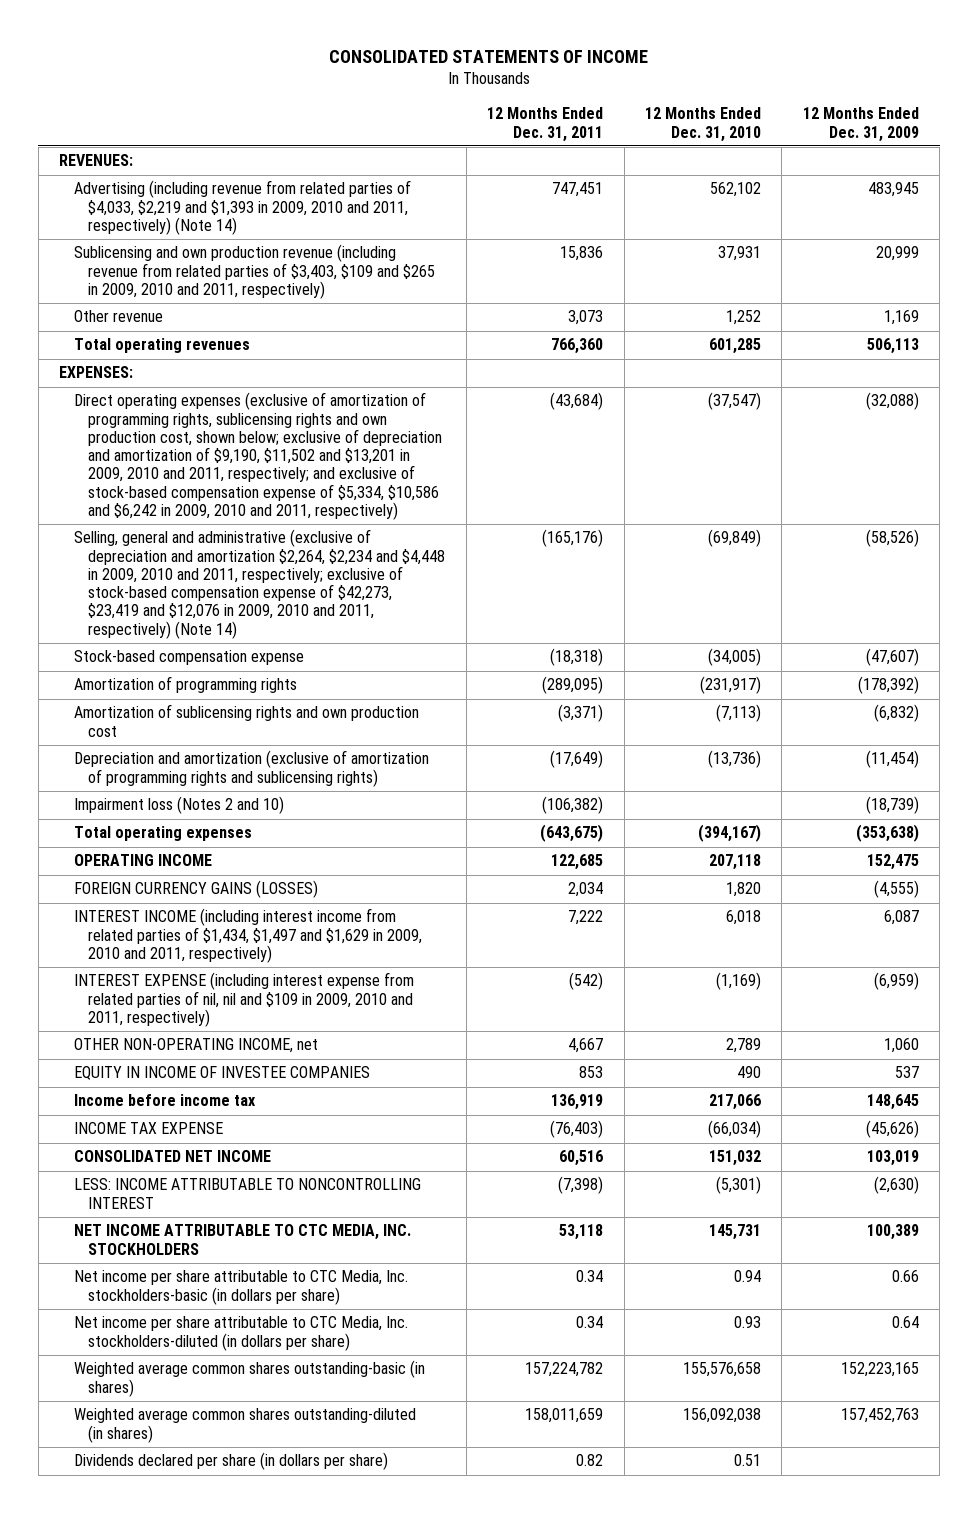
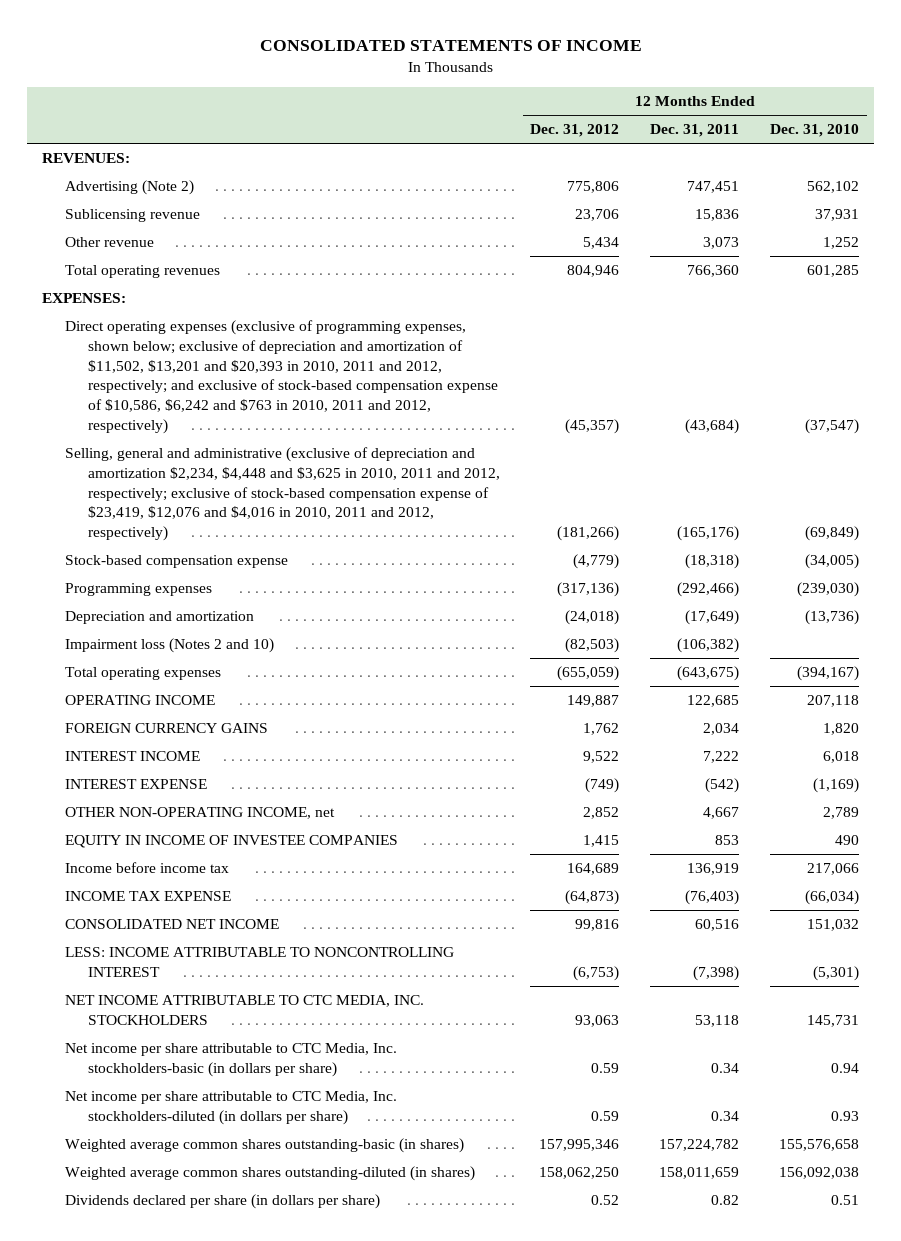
[802,107,919,142] 12 Months Ended Dec. 31, 2009 -> none
none -> [530,124,620,138] Dec. 31, 2012
[73,180,411,235] Advertising (including revenue from related parties of $4,033, $2,219 and $1,393 in 2009, 2010 and 2011, respectively) (Note 14) -> [65,180,195,196] Advertising (Note 2)
[73,244,436,299] Sublicensing and own production revenue (including revenue from related parties of $3,403, $109 and $265 in 2009, 2010 and 2011, respectively) -> [65,209,201,223] Sublicensing revenue
[73,392,443,520] Direct operating expenses (exclusive of amortization of programming rights, sublicensing rights and own production cost, shown below; exclusive of depreciation and amortization of $9,190, $11,502 and $13,201 in 2009, 2010 and 2011, respectively; and exclusive of stock-based compensation expense of $5,334, $10,586 and $6,242 in 2009, 2010 and 2011, respectively) -> [65,320,498,434] Direct operating expenses (exclusive of programming expenses, shown below; exclusive of depreciation and amortization of $11,502, $13,201 and $20,393 in 2010, 2011 and 2012, respectively; and exclusive of stock-based compensation expense of $10,586, $6,242 and $763 in 2010, 2011 and 2012, respectively)
[73,529,446,639] Selling, general and administrative (exclusive of depreciation and amortization $2,264, $2,234 and $4,448 in 2009, 2010 and 2011, respectively; exclusive of stock-based compensation expense of $42,273, $23,419 and $12,076 in 2009, 2010 and 2011, respectively) (Note 14) -> [65,447,500,542] Selling, general and administrative (exclusive of depreciation and amortization $2,234, $4,448 and $3,625 in 2010, 2011 and 2012, respectively; exclusive of stock-based compensation expense of $23,419, $12,076 and $4,016 in 2010, 2011 and 2012, respectively)
[73,676,297,694] Amortization of programming rights -> none
[73,704,419,737] Amortization of sublicensing rights and own production cost -> none
none -> [65,583,213,597] Programming expenses
[73,750,429,787] Depreciation and amortization (exclusive of amortization of programming rights and sublicensing rights) -> [65,611,255,625] Depreciation and amortization
[73,880,318,899] FOREIGN CURRENCY GAINS (LOSSES) -> [65,723,269,734] FOREIGN CURRENCY GAINS
[73,908,423,963] INTEREST INCOME (including interest income from related parties of $1,434, $1,497 and $1,629 in 2009, 2010 and 2011, respectively) -> [65,751,201,762] INTEREST INCOME
[73,972,414,1027] INTEREST EXPENSE (including interest expense from related parties of nil, nil and $109 in 2009, 2010 and 2011, respectively) -> [65,779,208,790] INTEREST EXPENSE

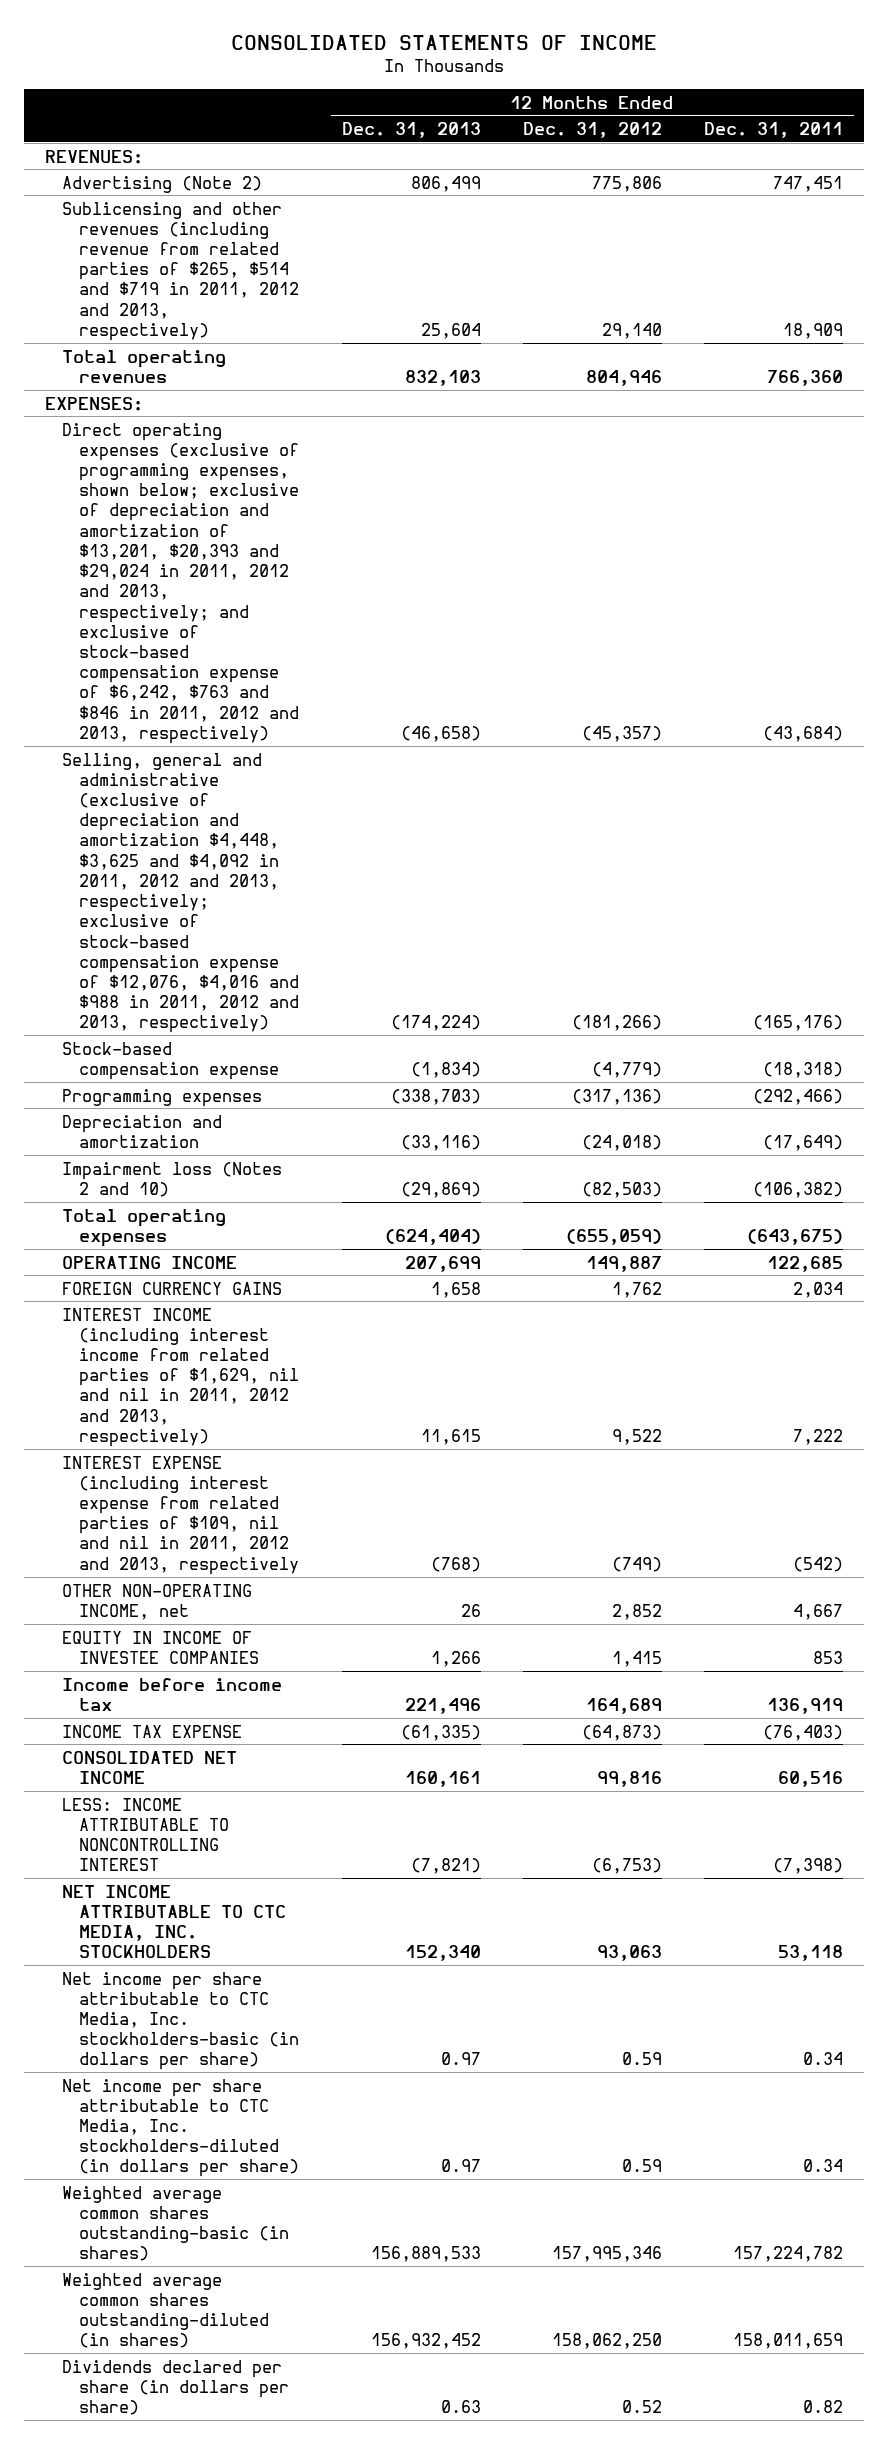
[769,124,859,138] Dec. 31, 2010 -> none
none -> [341,121,481,138] Dec. 31, 2013
[65,209,201,223] Sublicensing revenue -> none
[65,237,155,248] Other revenue -> none
none -> [62,201,300,341] Sublicensing and other revenues (including revenue from related parties of $265, $514 and $719 in 2011, 2012 and 2013, respectively)
[65,320,498,434] Direct operating expenses (exclusive of programming expenses, shown below; exclusive of depreciation and amortization of $11,502, $13,201 and $20,393 in 2010, 2011 and 2012, respectively; and exclusive of stock-based compensation expense of $10,586, $6,242 and $763 in 2010, 2011 and 2012, respectively) -> [62,422,300,744] Direct operating expenses (exclusive of programming expenses, shown below; exclusive of depreciation and amortization of $13,201, $20,393 and $29,024 in 2011, 2012 and 2013, respectively; and exclusive of stock-based compensation expense of $6,242, $763 and $846 in 2011, 2012 and 2013, respectively)
[65,447,500,542] Selling, general and administrative (exclusive of depreciation and amortization $2,234, $4,448 and $3,625 in 2010, 2011 and 2012, respectively; exclusive of stock-based compensation expense of $23,419, $12,076 and $4,016 in 2010, 2011 and 2012, respectively) -> [62,752,300,1034] Selling, general and administrative (exclusive of depreciation and amortization $4,448, $3,625 and $4,092 in 2011, 2012 and 2013, respectively; exclusive of stock-based compensation expense of $12,076, $4,016 and $988 in 2011, 2012 and 2013, respectively)
[65,751,201,762] INTEREST INCOME -> [62,1307,300,1447] INTEREST INCOME (including interest income from related parties of $1,629, nil and nil in 2011, 2012 and 2013, respectively)
[65,779,208,790] INTEREST EXPENSE -> [62,1455,300,1575] INTEREST EXPENSE (including interest expense from related parties of $109, nil and nil in 2011, 2012 and 2013, respectively

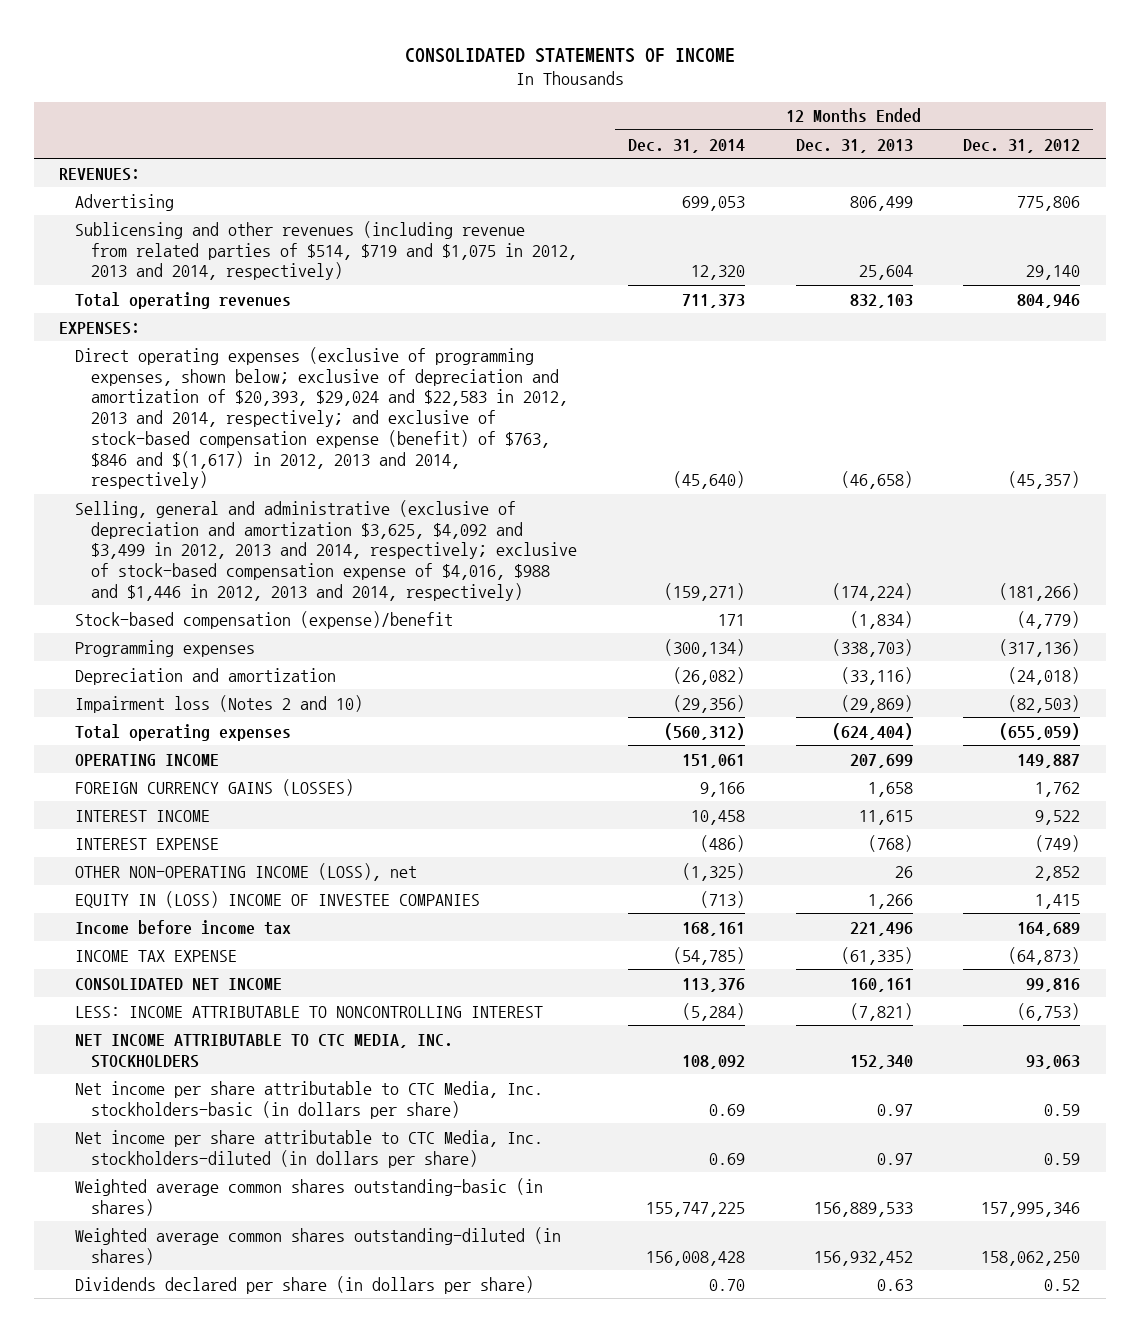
[703,121,843,138] Dec. 31, 2011 -> none
none -> [627,138,745,153] Dec. 31, 2014
[62,175,263,193] Advertising (Note 2) -> [74,193,174,211] Advertising
[62,201,300,341] Sublicensing and other revenues (including revenue from related parties of $265, $514 and $719 in 2011, 2012 and 2013, respectively) -> [74,220,577,281] Sublicensing and other revenues (including revenue from related parties of $514, $719 and $1,075 in 2012, 2013 and 2014, respectively)
[62,422,300,744] Direct operating expenses (exclusive of programming expenses, shown below; exclusive of depreciation and amortization of $13,201, $20,393 and $29,024 in 2011, 2012 and 2013, respectively; and exclusive of stock-based compensation expense of $6,242, $763 and $846 in 2011, 2012 and 2013, respectively) -> [74,346,568,490] Direct operating expenses (exclusive of programming expenses, shown below; exclusive of depreciation and amortization of $20,393, $29,024 and $22,583 in 2012, 2013 and 2014, respectively; and exclusive of stock-based compensation expense (benefit) of $763, $846 and $(1,617) in 2012, 2013 and 2014, respectively)
[62,752,300,1034] Selling, general and administrative (exclusive of depreciation and amortization $4,448, $3,625 and $4,092 in 2011, 2012 and 2013, respectively; exclusive of stock-based compensation expense of $12,076, $4,016 and $988 in 2011, 2012 and 2013, respectively) -> [74,499,577,601] Selling, general and administrative (exclusive of depreciation and amortization $3,625, $4,092 and $3,499 in 2012, 2013 and 2014, respectively; exclusive of stock-based compensation expense of $4,016, $988 and $1,446 in 2012, 2013 and 2014, respectively)
[62,1041,280,1080] Stock-based compensation expense -> [74,610,453,629] Stock-based compensation (expense)/benefit
[62,1281,283,1295] FOREIGN CURRENCY GAINS -> [74,778,354,796] FOREIGN CURRENCY GAINS (LOSSES)
[62,1307,300,1447] INTEREST INCOME (including interest income from related parties of $1,629, nil and nil in 2011, 2012 and 2013, respectively) -> [74,809,210,822] INTEREST INCOME
[62,1455,300,1575] INTEREST EXPENSE (including interest expense from related parties of $109, nil and nil in 2011, 2012 and 2013, respectively -> [74,837,219,850] INTEREST EXPENSE
[62,1583,253,1620] OTHER NON-OPERATING INCOME, net -> [74,862,417,881] OTHER NON-OPERATING INCOME (LOSS), net
[62,1630,260,1664] EQUITY IN INCOME OF INVESTEE COMPANIES -> [74,890,480,908] EQUITY IN (LOSS) INCOME OF INVESTEE COMPANIES

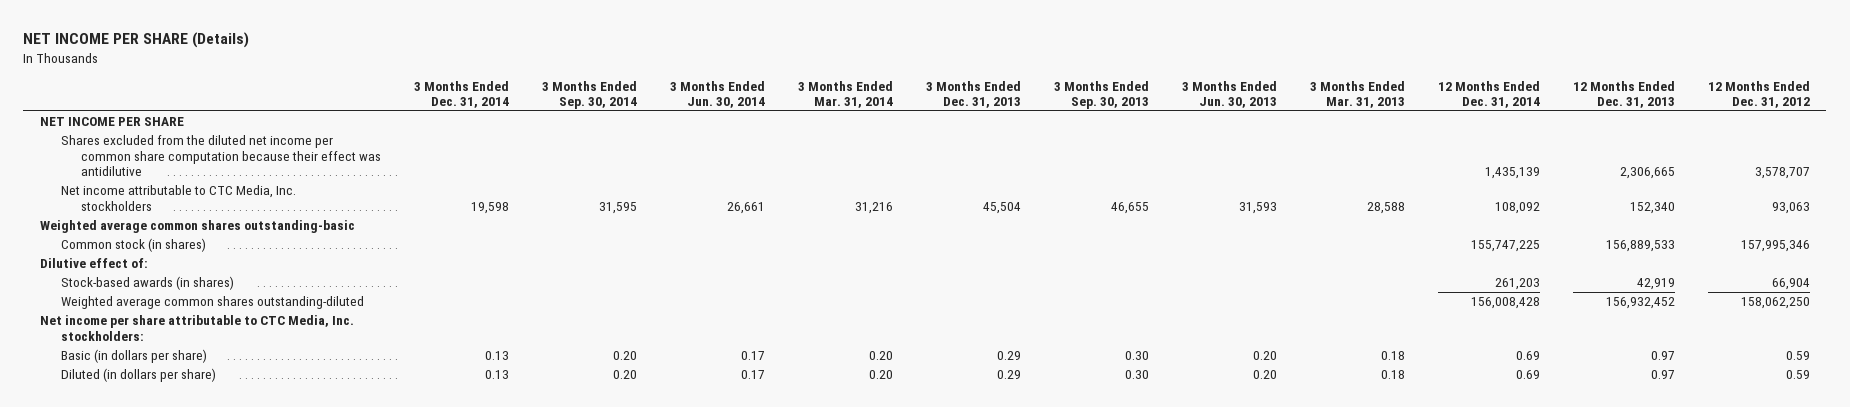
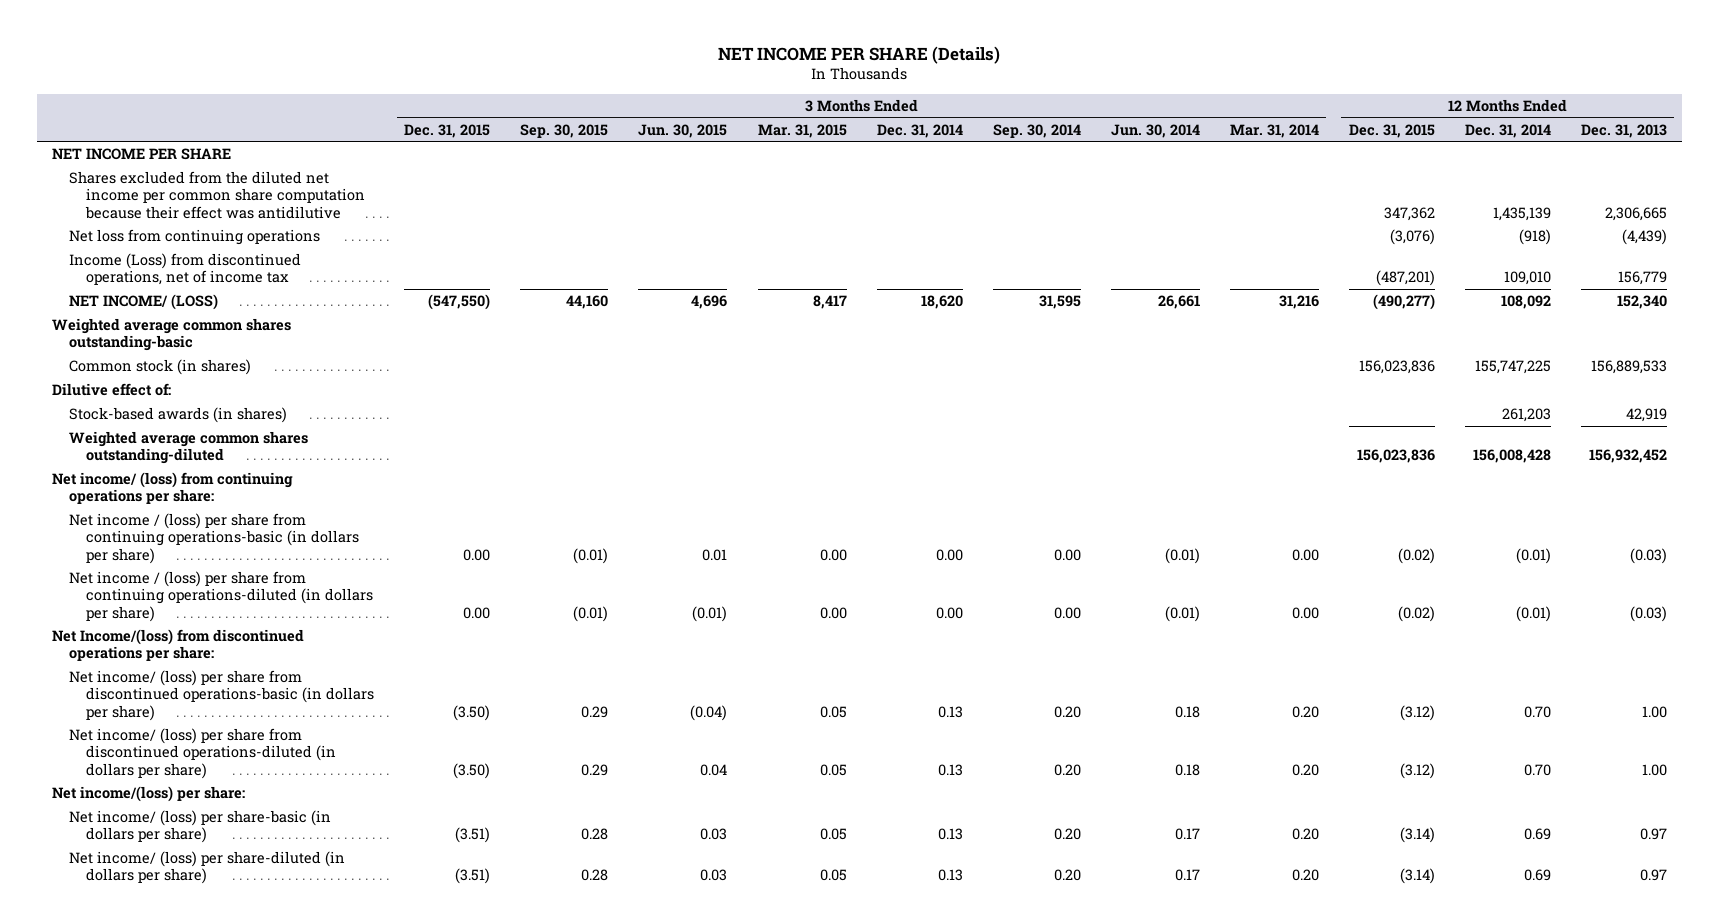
[926,80,1022,109] 3 Months Ended Dec. 31, 2013 -> none
[1053,80,1149,110] 3 Months Ended Sep. 30, 2013 -> none
[1181,80,1277,109] 3 Months Ended Jun. 30, 2013 -> none
[1309,80,1405,109] 3 Months Ended Mar. 31, 2013 -> none
[1707,80,1810,109] 12 Months Ended Dec. 31, 2012 -> none
none -> [404,123,491,138] Dec. 31, 2015
none -> [520,123,609,138] Sep. 30, 2015
none -> [638,123,728,138] Jun. 30, 2015
none -> [757,123,847,138] Mar. 31, 2015
none -> [1348,123,1435,138] Dec. 31, 2015
none -> [69,229,321,246] Net loss from continuing operations
none -> [69,253,302,286] Income (Loss) from discontinued operations, net of income tax
[60,185,296,211] Net income attributable to CTC Media, Inc. stockholders -> [69,294,219,311] NET INCOME/ (LOSS)
[471,201,510,214] 19,598 -> [920,295,963,310] 18,620
none -> [51,472,293,505] Net income/ (loss) from continuing operations per share:
none -> [69,513,360,564] Net income / (loss) per share from continuing operations-basic (in dollars per share)
none -> [69,571,374,622] Net income / (loss) per share from continuing operations-diluted (in dollars per share)
none -> [51,629,304,662] Net Income/(loss) from discontinued operations per share:
none -> [69,670,375,721] Net income/ (loss) per share from discontinued operations-basic (in dollars per share)
none -> [69,728,337,779] Net income/ (loss) per share from discontinued operations-diluted (in dollars per share)
[39,315,354,341] Net income per share attributable to CTC Media, Inc. stockholders: -> [51,786,245,803] Net income/(loss) per share:
[60,349,207,364] Basic (in dollars per share) -> [69,810,332,844] Net income/ (loss) per share-basic (in dollars per share)
[60,368,216,383] Diluted (in dollars per share) -> [69,851,346,885] Net income/ (loss) per share-diluted (in dollars per share)

